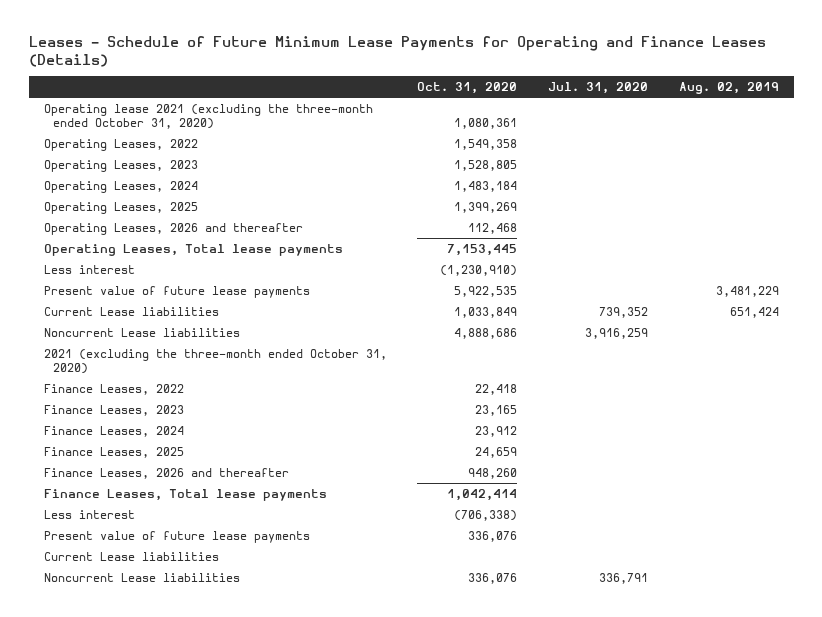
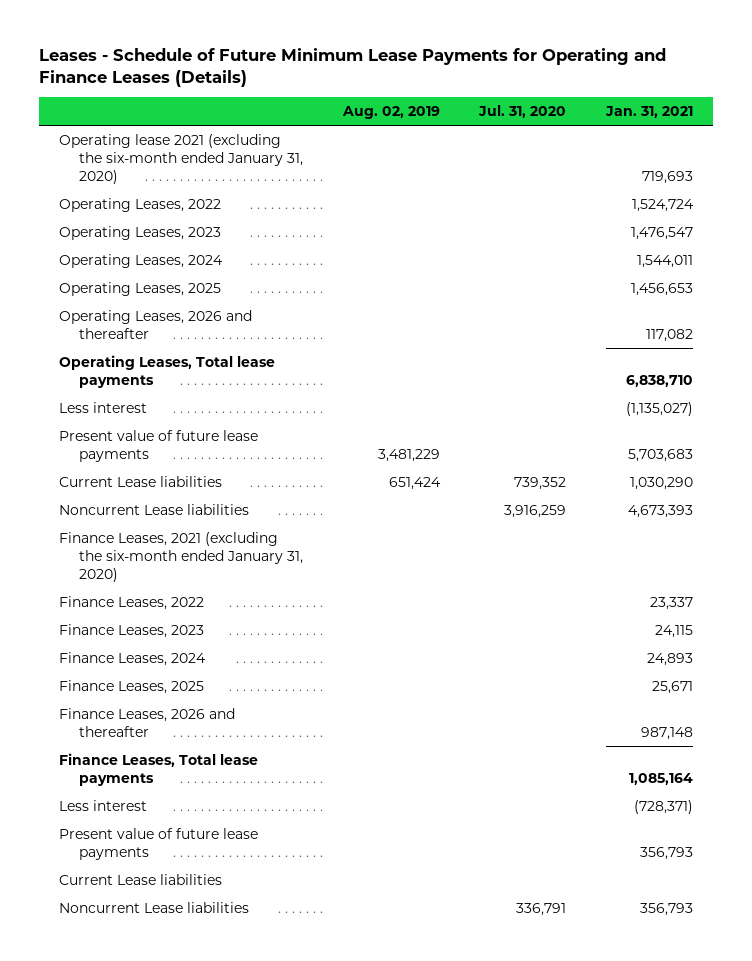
[417,82,518,95] Oct. 31, 2020 -> none
none -> [605,106,694,119] Jan. 31, 2021
[43,103,373,130] Operating lease 2021 (excluding the three-month ended October 31, 2020) -> [58,133,303,185] Operating lease 2021 (excluding the six-month ended January 31, 2020)
[43,348,387,375] 2021 (excluding the three-month ended October 31, 2020) -> [58,531,303,583] Finance Leases, 2021 (excluding the six-month ended January 31, 2020)

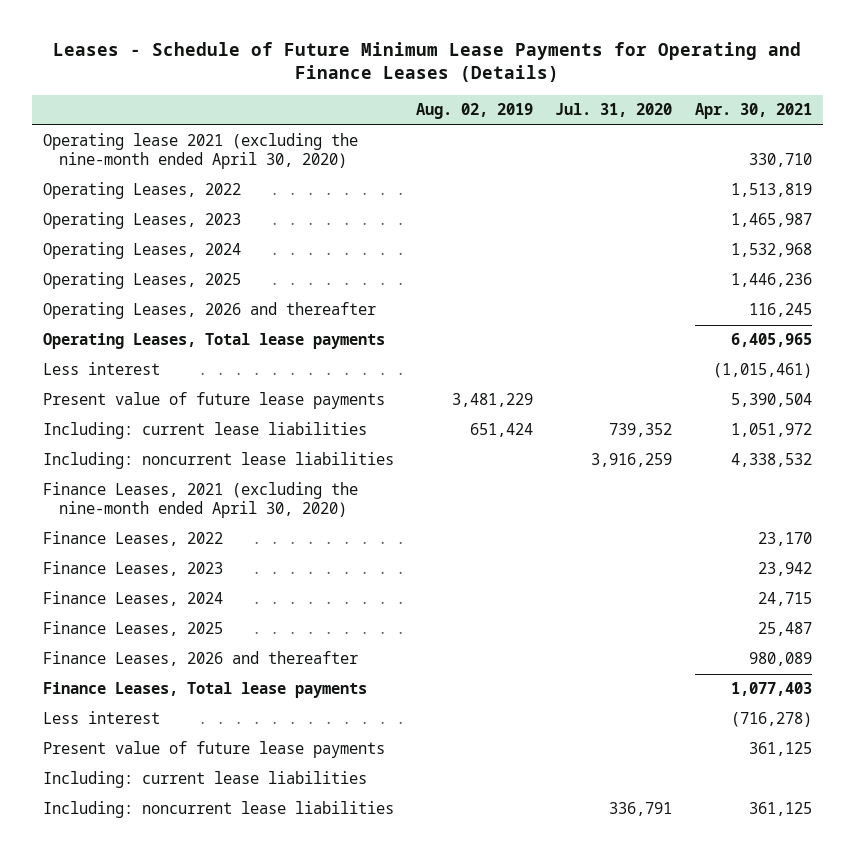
[605,106,694,119] Jan. 31, 2021 -> none
none -> [694,103,812,120] Apr. 30, 2021
[58,133,303,185] Operating lease 2021 (excluding the six-month ended January 31, 2020) -> [42,133,358,170] Operating lease 2021 (excluding the nine-month ended April 30, 2020)
[58,475,222,487] Current Lease liabilities -> [42,422,367,440] Including: current lease liabilities
[58,503,249,515] Noncurrent Lease liabilities -> [42,452,394,470] Including: noncurrent lease liabilities
[58,531,303,583] Finance Leases, 2021 (excluding the six-month ended January 31, 2020) -> [42,482,358,519] Finance Leases, 2021 (excluding the nine-month ended April 30, 2020)
[58,873,222,885] Current Lease liabilities -> [42,771,367,789] Including: current lease liabilities
[58,901,249,913] Noncurrent Lease liabilities -> [42,801,394,819] Including: noncurrent lease liabilities

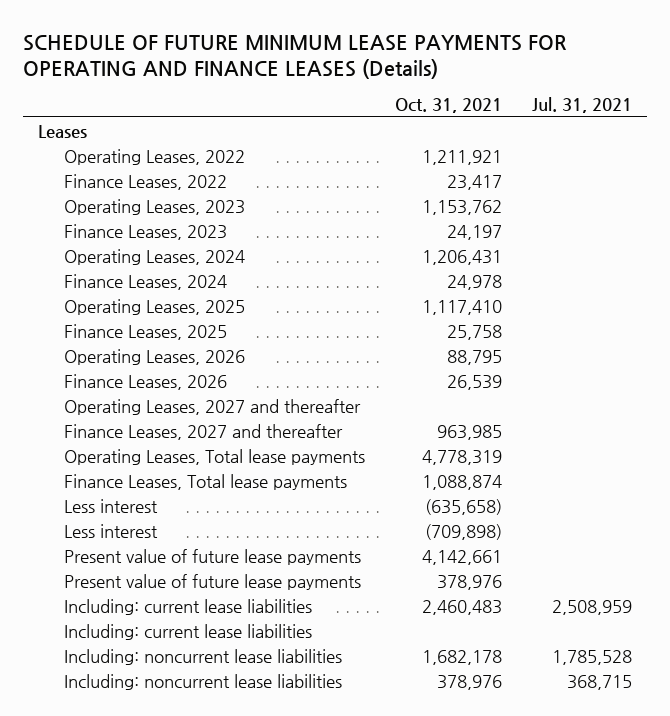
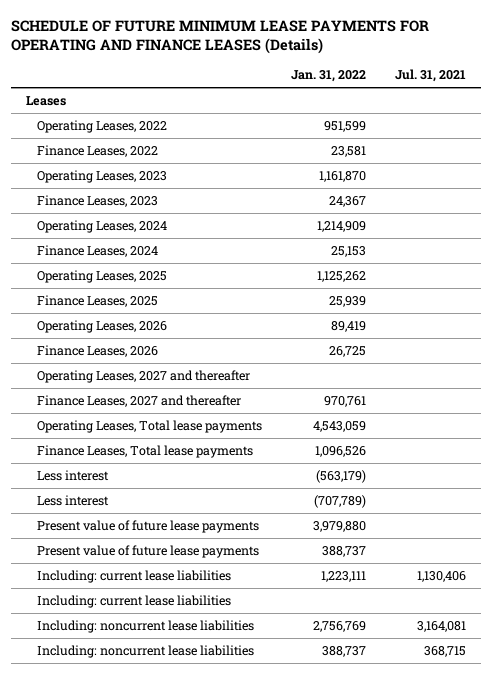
[395,98,503,114] Oct. 31, 2021 -> none
none -> [291,70,367,83] Jan. 31, 2022
[552,599,633,615] 2,508,959 -> [417,570,467,582] 1,130,406
[552,649,633,665] 1,785,528 -> [417,620,467,632] 3,164,081

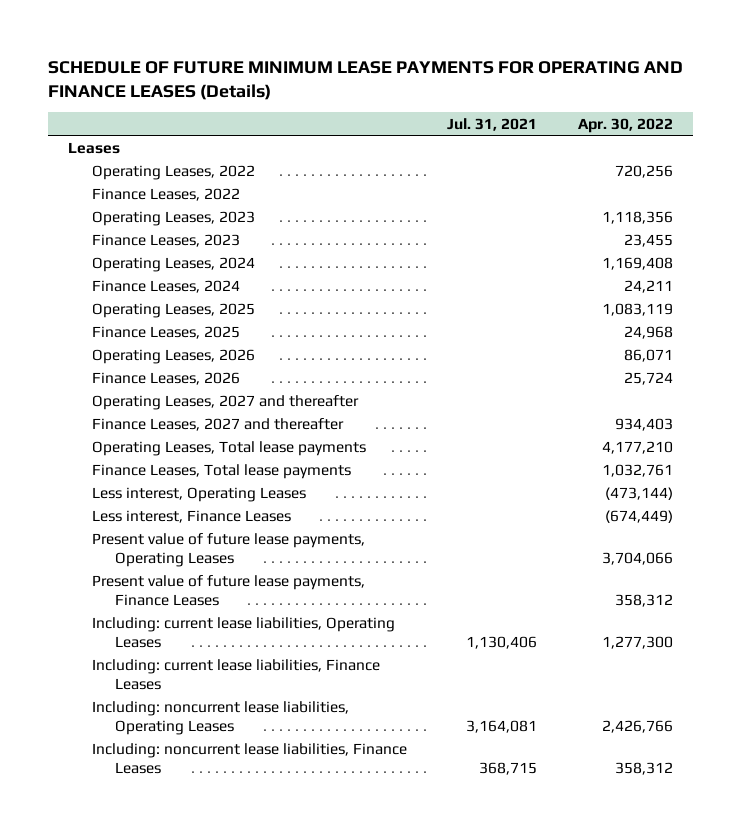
[291,70,367,83] Jan. 31, 2022 -> none
none -> [577,117,673,133] Apr. 30, 2022
[37,469,110,481] Less interest -> [91,486,306,502] Less interest, Operating Leases
[37,494,110,506] Less interest -> [91,509,291,523] Less interest, Finance Leases
[37,519,260,533] Present value of future lease payments -> [91,532,365,567] Present value of future lease payments, Operating Leases
[37,544,260,558] Present value of future lease payments -> [91,574,365,606] Present value of future lease payments, Finance Leases
[37,569,232,583] Including: current lease liabilities -> [91,616,395,648] Including: current lease liabilities, Operating Leases
[37,594,232,608] Including: current lease liabilities -> [91,658,380,690] Including: current lease liabilities, Finance Leases
[37,619,255,633] Including: noncurrent lease liabilities -> [91,700,349,735] Including: noncurrent lease liabilities, Operating Leases
[37,644,255,658] Including: noncurrent lease liabilities -> [91,742,407,774] Including: noncurrent lease liabilities, Finance Leases

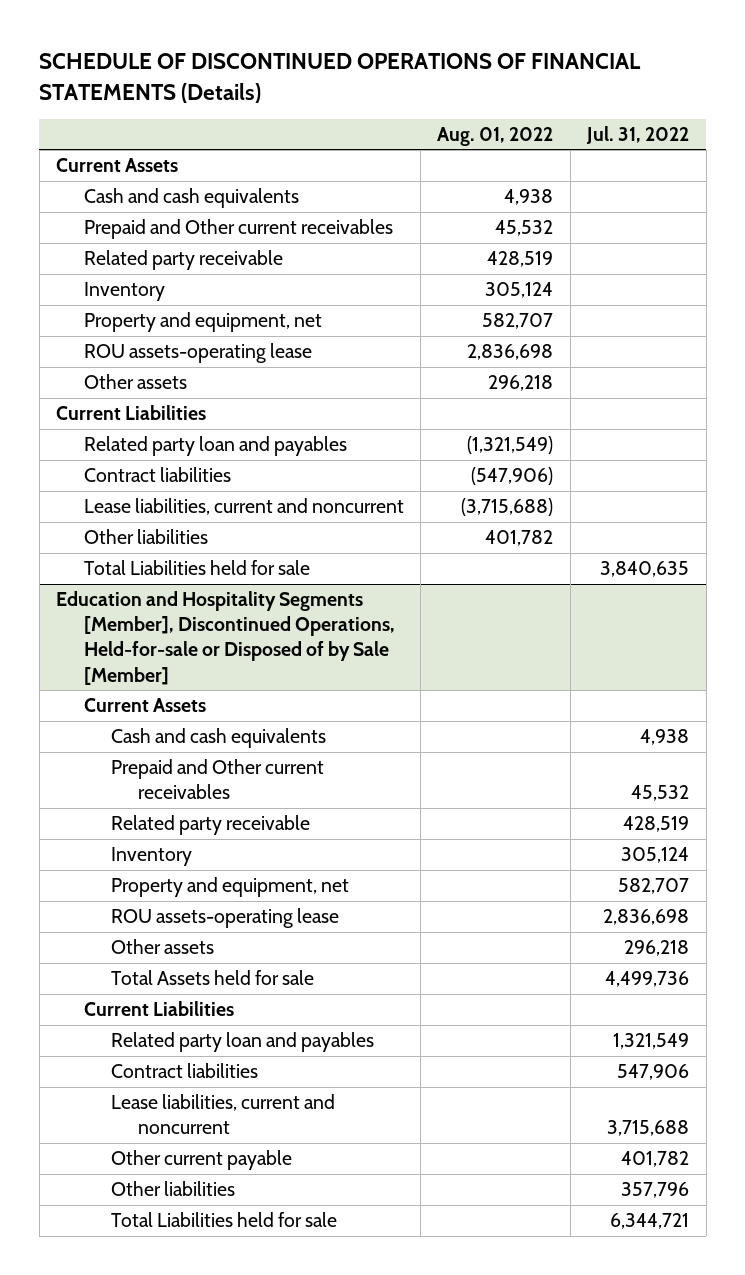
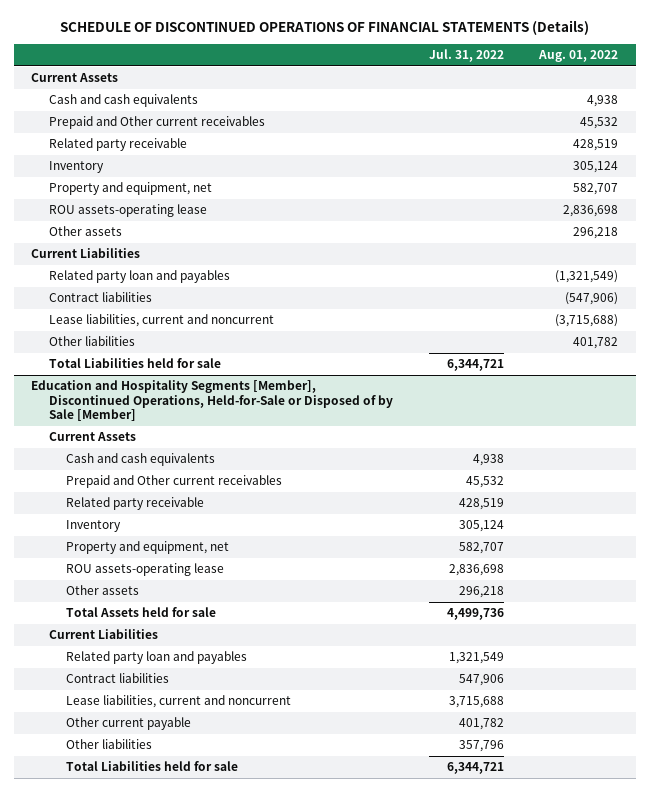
[600,561,690,578] 3,840,635 -> [446,359,504,372] 6,344,721
[56,591,395,685] Education and Hospitality Segments [Member], Discontinued Operations, Held-for-sale or Disposed of by Sale [Member] -> [31,380,393,421] Education and Hospitality Segments [Member], Discontinued Operations, Held-for-Sale or Disposed of by Sale [Member]

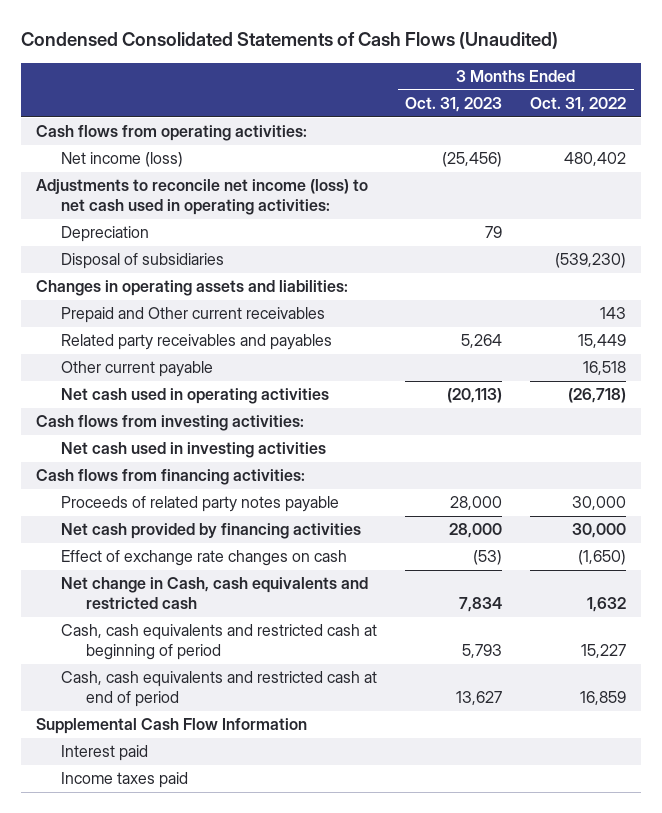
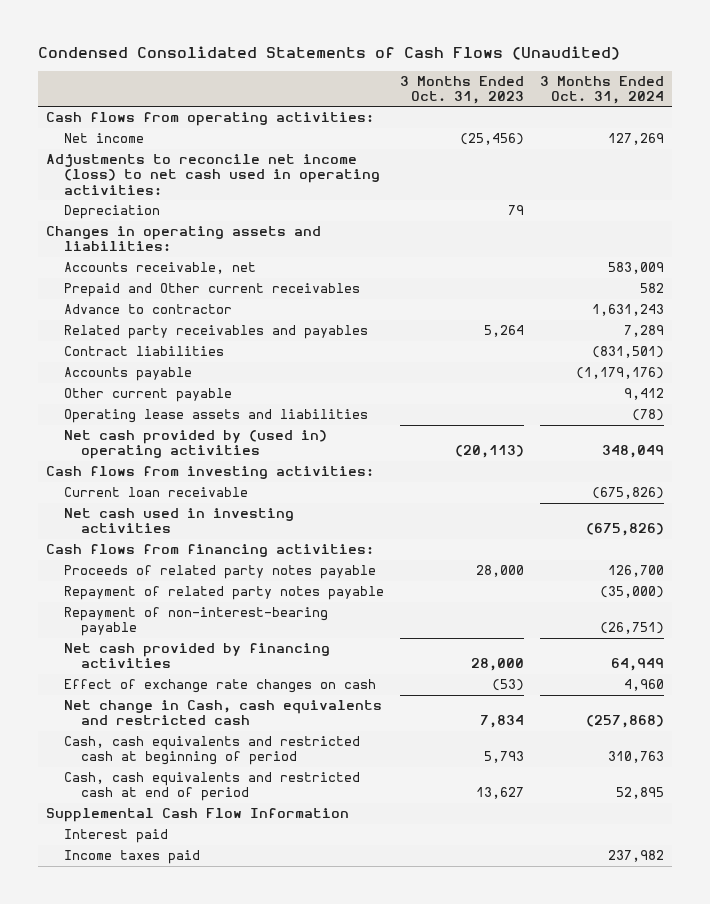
[530,97,627,113] Oct. 31, 2022 -> none
none -> [540,75,665,105] 3 Months Ended Oct. 31, 2024
[60,152,183,168] Net income (loss) -> [63,133,144,144] Net income
[60,253,224,270] Disposal of subsidiaries -> none
none -> [63,262,256,275] Accounts receivable, net
none -> [63,304,232,315] Advance to contractor
none -> [63,346,224,357] Contract liabilities
none -> [63,367,192,382] Accounts payable
none -> [63,409,368,424] Operating lease assets and liabilities
[60,388,329,405] Net cash used in operating activities -> [63,430,327,460] Net cash provided by (used in) operating activities
none -> [63,487,248,498] Current loan receivable
none -> [63,586,384,601] Repayment of related party notes payable
none -> [63,607,328,637] Repayment of non-interest-bearing payable

